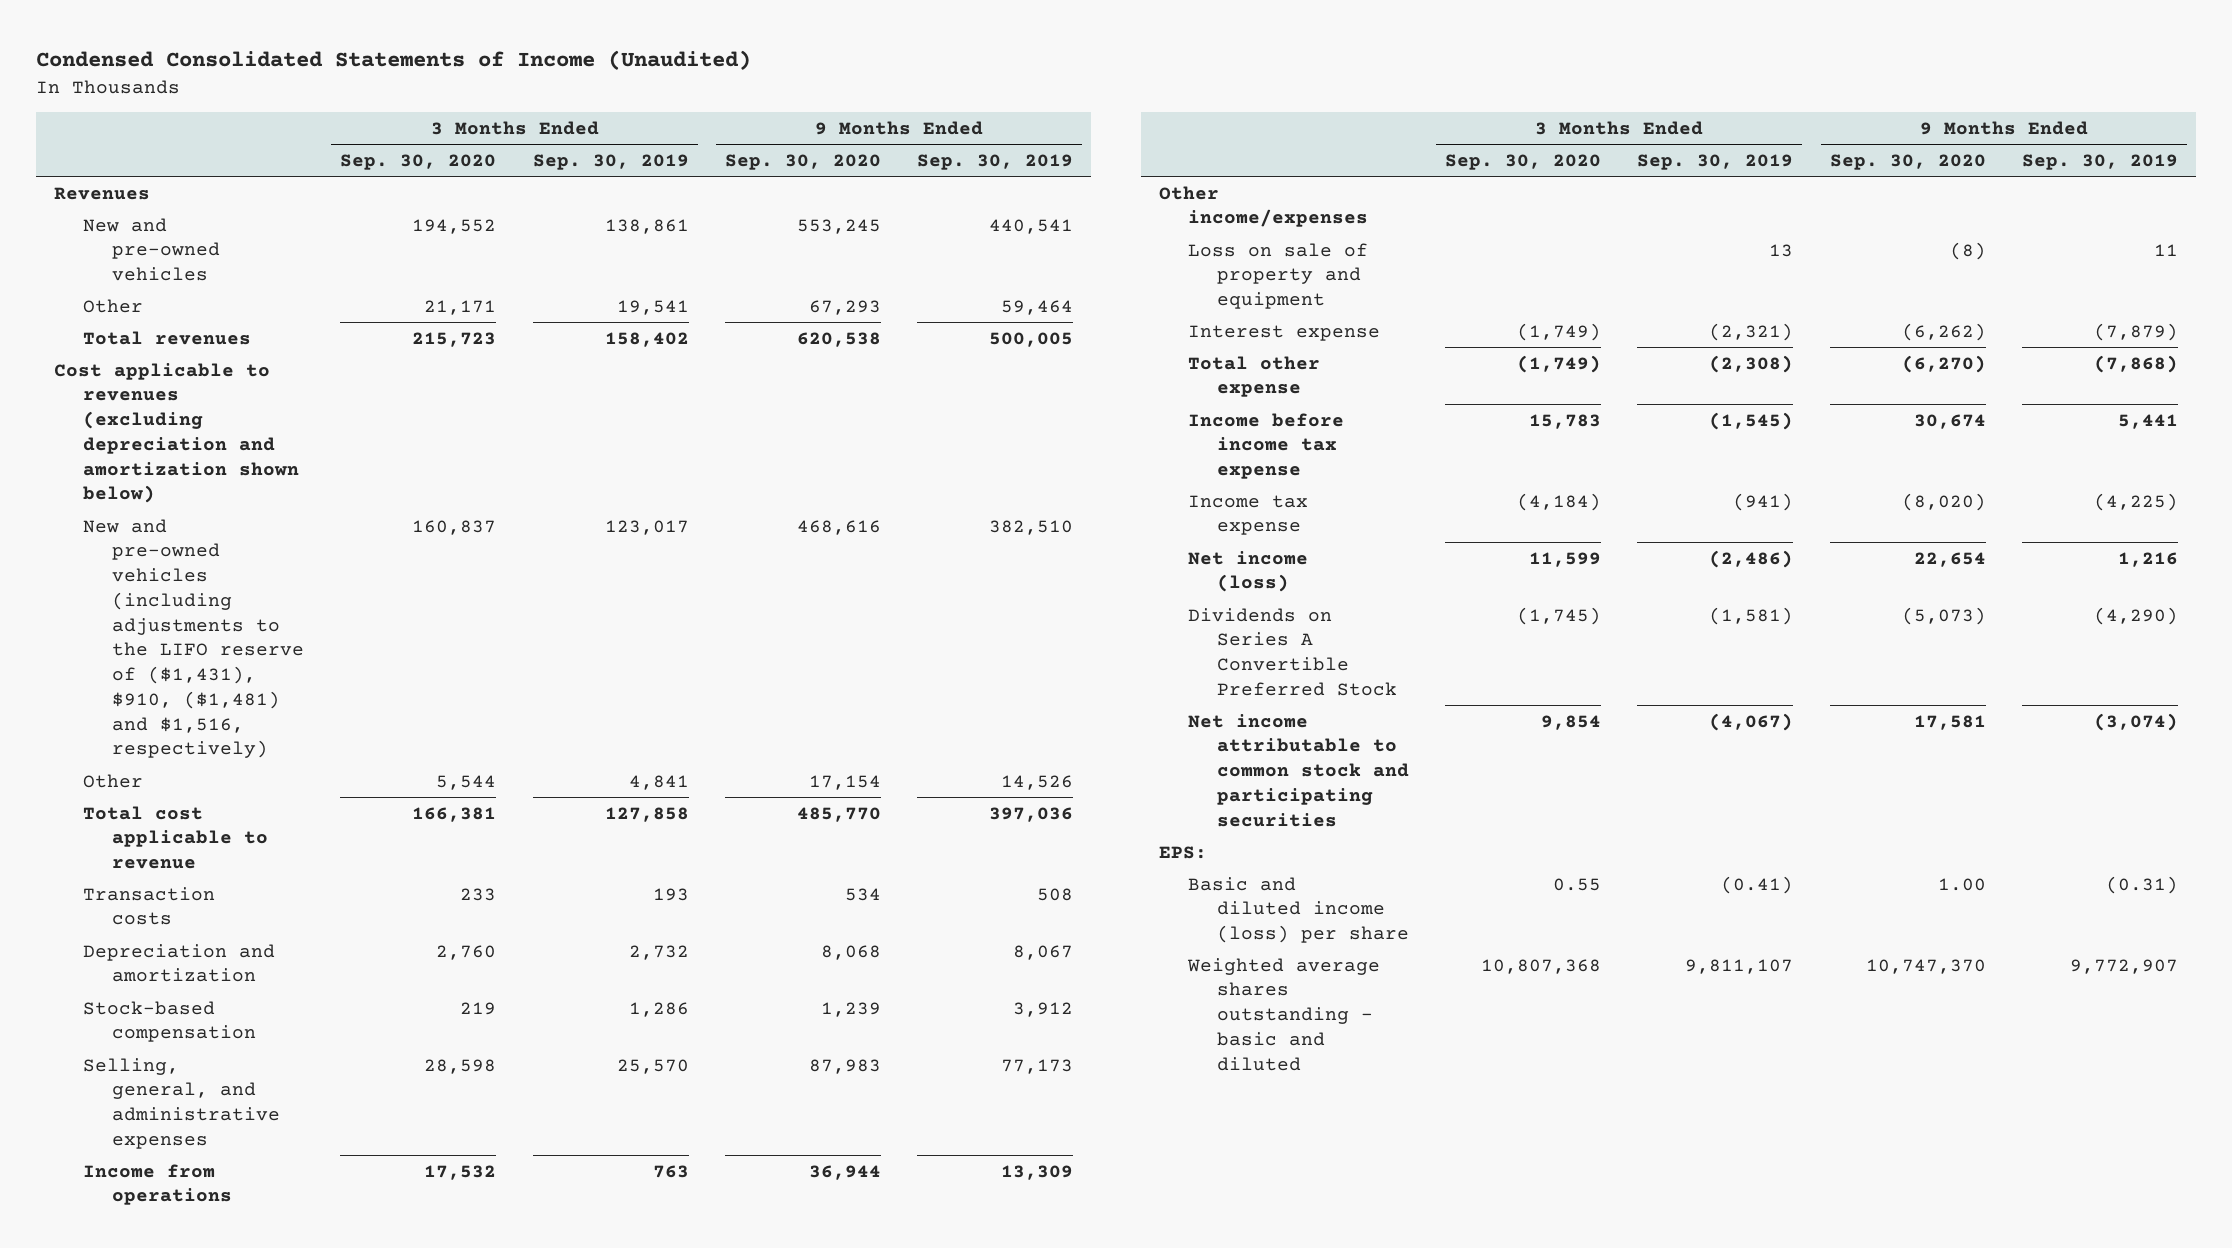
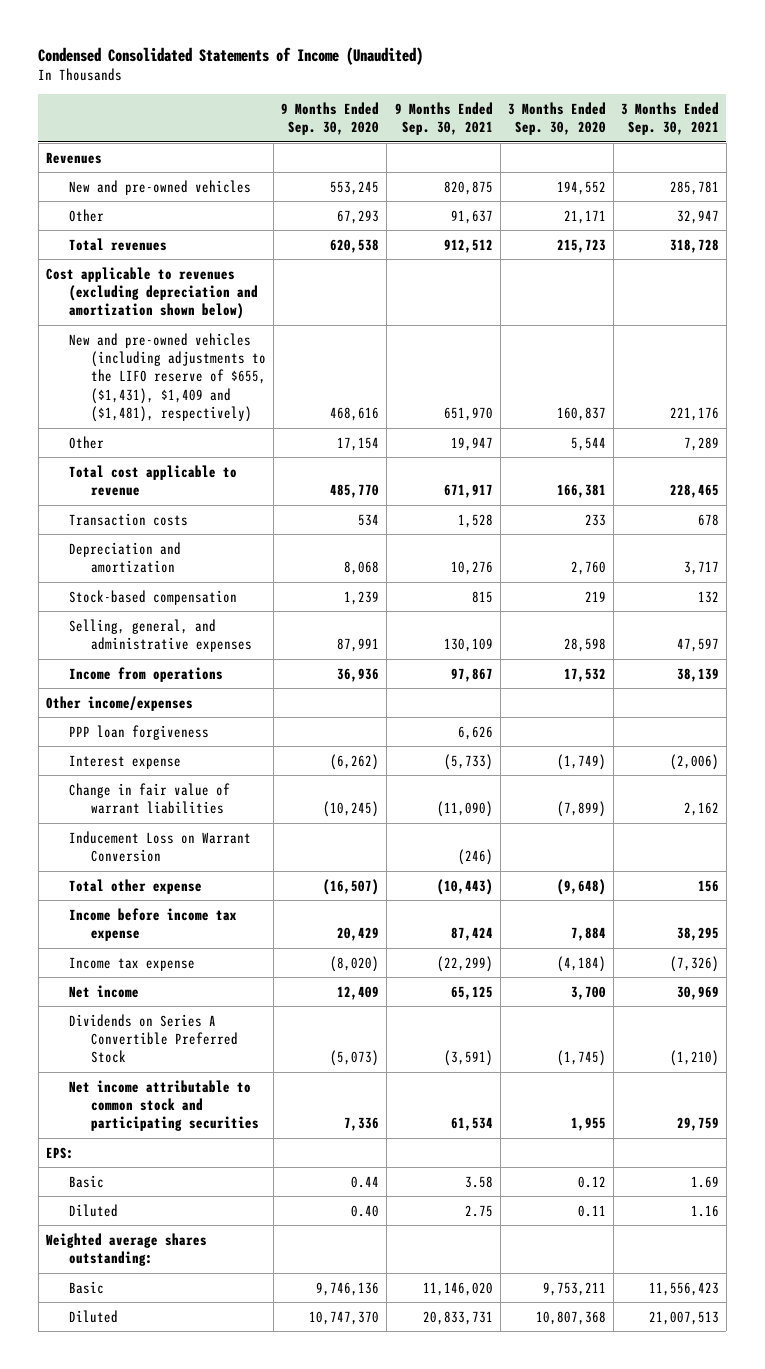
[532,154,689,171] Sep. 30, 2019 -> none
[917,154,1074,171] Sep. 30, 2019 -> none
none -> [394,101,493,136] 9 Months Ended Sep. 30, 2021
none -> [620,101,719,136] 3 Months Ended Sep. 30, 2021
[82,518,305,759] New and pre-owned vehicles (including adjustments to the LIFO reserve of ($1,431), $910, ($1,481) and $1,516, respectively) -> [68,332,267,423] New and pre-owned vehicles (including adjustments to the LIFO reserve of $655, ($1,431), $1,409 and ($1,481), respectively)
[808,1058,881,1074] 87,983 -> [337,637,380,652] 87,991
[808,1164,881,1180] 36,944 -> [337,667,380,682] 36,936
[1187,242,1368,310] Loss on sale of property and equipment -> none
none -> [68,724,209,740] PPP loan forgiveness
none -> [68,782,230,814] Change in fair value of warrant liabilities
none -> [68,830,251,862] Inducement Loss on Warrant Conversion
[1517,354,1602,373] (1,749) -> [556,878,606,895] (9,648)
[1901,354,1986,373] (6,270) -> [323,878,380,895] (16,507)
[1529,413,1602,429] 15,783 -> [570,926,606,941] 7,884
[1913,413,1986,429] 30,674 -> [337,926,380,941] 20,429
[1187,550,1308,593] Net income (loss) -> [68,984,139,998] Net income
[1529,551,1602,567] 11,599 -> [570,985,606,1000] 3,700
[1913,551,1986,567] 22,654 -> [337,985,380,1000] 12,409
[1541,714,1602,730] 9,854 -> [570,1117,606,1132] 1,955
[1913,714,1986,730] 17,581 -> [344,1117,380,1132] 7,336
[1187,876,1409,944] Basic and diluted income (loss) per share -> none
none -> [68,1174,104,1188] Basic
none -> [68,1203,118,1217] Diluted
none -> [45,1232,207,1266] Weighted average shares outstanding:
none -> [68,1280,104,1294] Basic
[1186,957,1380,1071] Weighted average shares outstanding - basic and diluted -> [68,1309,118,1323] Diluted

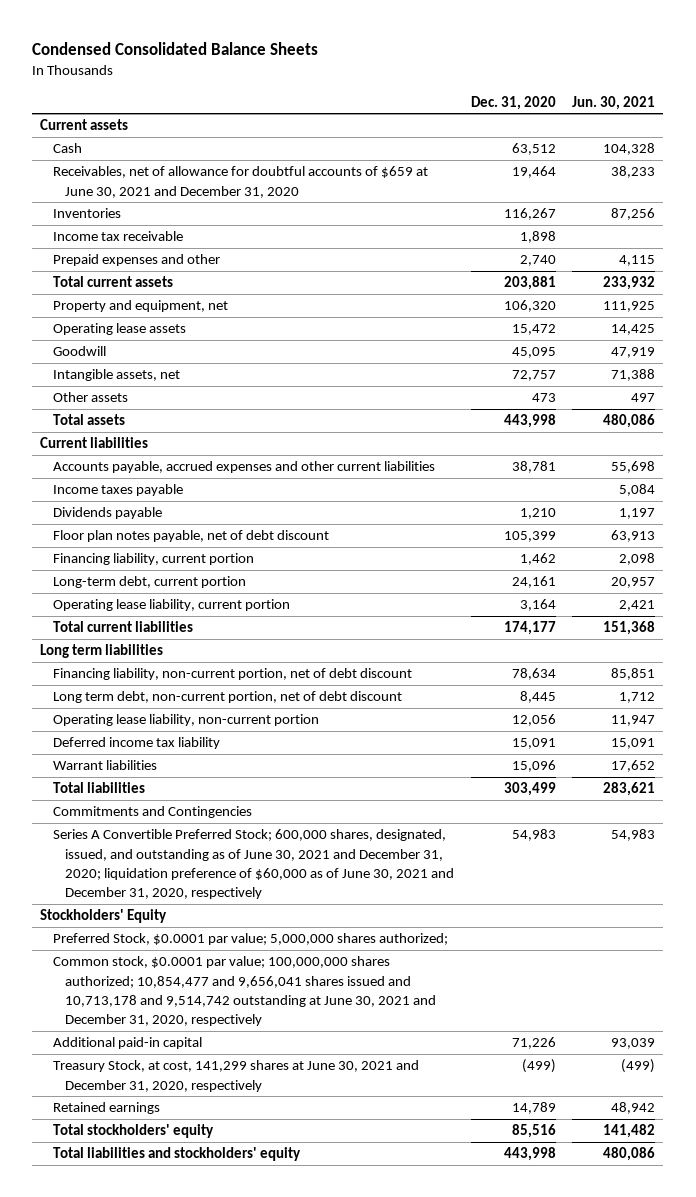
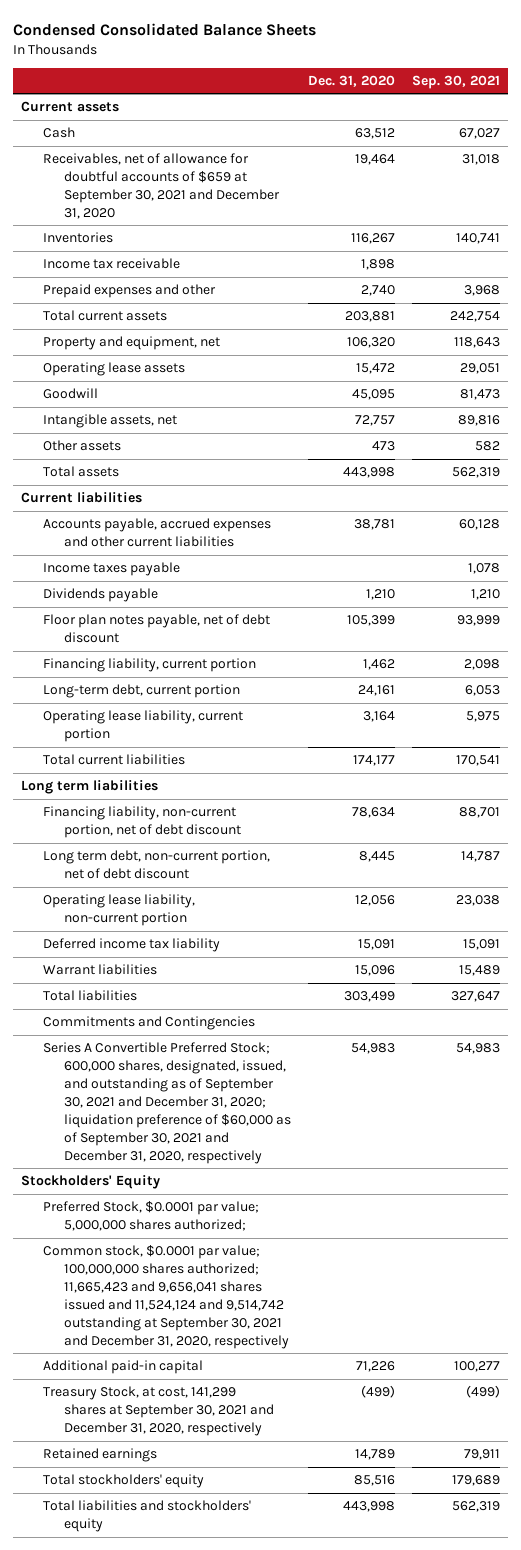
[572,95,656,110] Jun. 30, 2021 -> none
none -> [411,74,500,89] Sep. 30, 2021
[52,166,428,198] Receivables, net of allowance for doubtful accounts of $659 at June 30, 2021 and December 31, 2020 -> [42,153,281,219] Receivables, net of allowance for doubtful accounts of $659 at September 30, 2021 and December 31, 2020
[52,829,455,900] Series A Convertible Preferred Stock; 600,000 shares, designated, issued, and outstanding as of June 30, 2021 and December 31, 2020; liquidation preference of $60,000 as of June 30, 2021 and December 31, 2020, respectively -> [42,1042,292,1164] Series A Convertible Preferred Stock; 600,000 shares, designated, issued, and outstanding as of September 30, 2021 and December 31, 2020; liquidation preference of $60,000 as of September 30, 2021 and December 31, 2020, respectively
[52,956,437,1027] Common stock, $0.0001 par value; 100,000,000 shares authorized; 10,854,477 and 9,656,041 shares issued and 10,713,178 and 9,514,742 outstanding at June 30, 2021 and December 31, 2020, respectively -> [42,1245,290,1349] Common stock, $0.0001 par value; 100,000,000 shares authorized; 11,665,423 and 9,656,041 shares issued and 11,524,124 and 9,514,742 outstanding at September 30, 2021 and December 31, 2020, respectively
[52,1060,419,1092] Treasury Stock, at cost, 141,299 shares at June 30, 2021 and December 31, 2020, respectively -> [42,1386,275,1437] Treasury Stock, at cost, 141,299 shares at September 30, 2021 and December 31, 2020, respectively

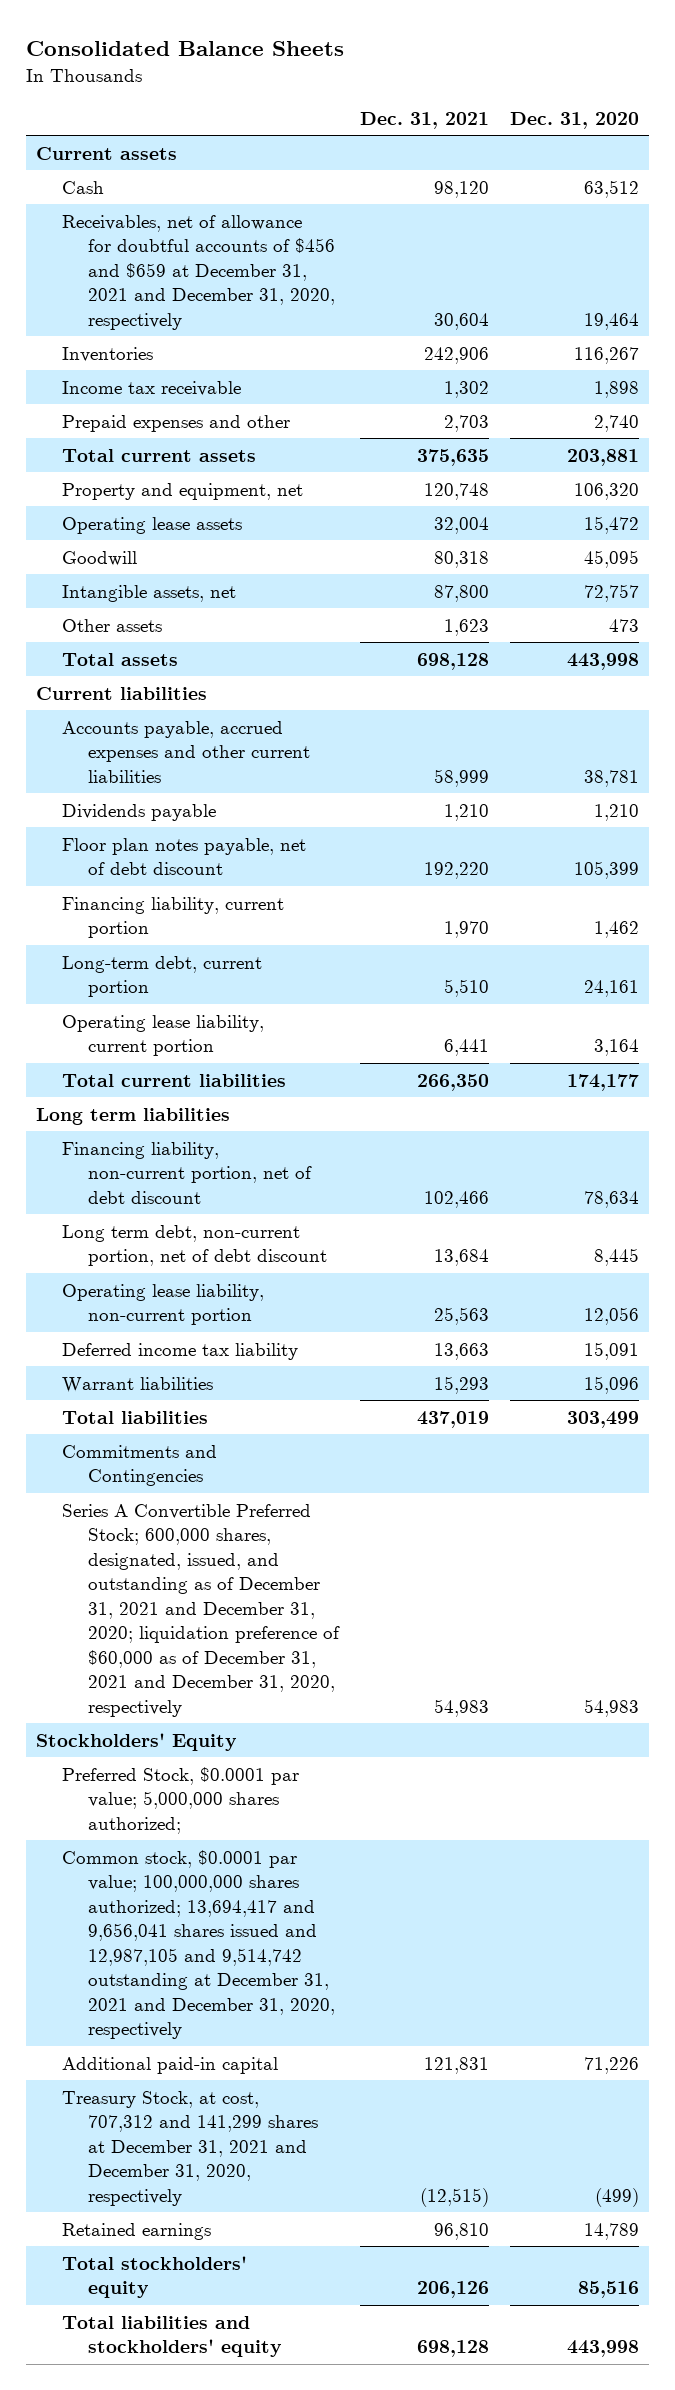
[12,22,316,36] Condensed Consolidated Balance Sheets -> [26,40,345,56] Consolidated Balance Sheets
[411,74,500,89] Sep. 30, 2021 -> none
none -> [359,111,489,129] Dec. 31, 2021
[42,153,281,219] Receivables, net of allowance for doubtful accounts of $659 at September 30, 2021 and December 31, 2020 -> [62,214,336,330] Receivables, net of allowance for doubtful accounts of $456 and $659 at December 31, 2021 and December 31, 2020, respectively
[42,562,180,577] Income taxes payable -> none
[42,1042,292,1164] Series A Convertible Preferred Stock; 600,000 shares, designated, issued, and outstanding as of September 30, 2021 and December 31, 2020; liquidation preference of $60,000 as of September 30, 2021 and December 31, 2020, respectively -> [62,1503,341,1717] Series A Convertible Preferred Stock; 600,000 shares, designated, issued, and outstanding as of December 31, 2021 and December 31, 2020; liquidation preference of $60,000 as of December 31, 2021 and December 31, 2020, respectively
[42,1245,290,1349] Common stock, $0.0001 par value; 100,000,000 shares authorized; 11,665,423 and 9,656,041 shares issued and 11,524,124 and 9,514,742 outstanding at September 30, 2021 and December 31, 2020, respectively -> [62,1849,336,2040] Common stock, $0.0001 par value; 100,000,000 shares authorized; 13,694,417 and 9,656,041 shares issued and 12,987,105 and 9,514,742 outstanding at December 31, 2021 and December 31, 2020, respectively
[42,1386,275,1437] Treasury Stock, at cost, 141,299 shares at September 30, 2021 and December 31, 2020, respectively -> [62,2090,319,2206] Treasury Stock, at cost, 707,312 and 141,299 shares at December 31, 2021 and December 31, 2020, respectively

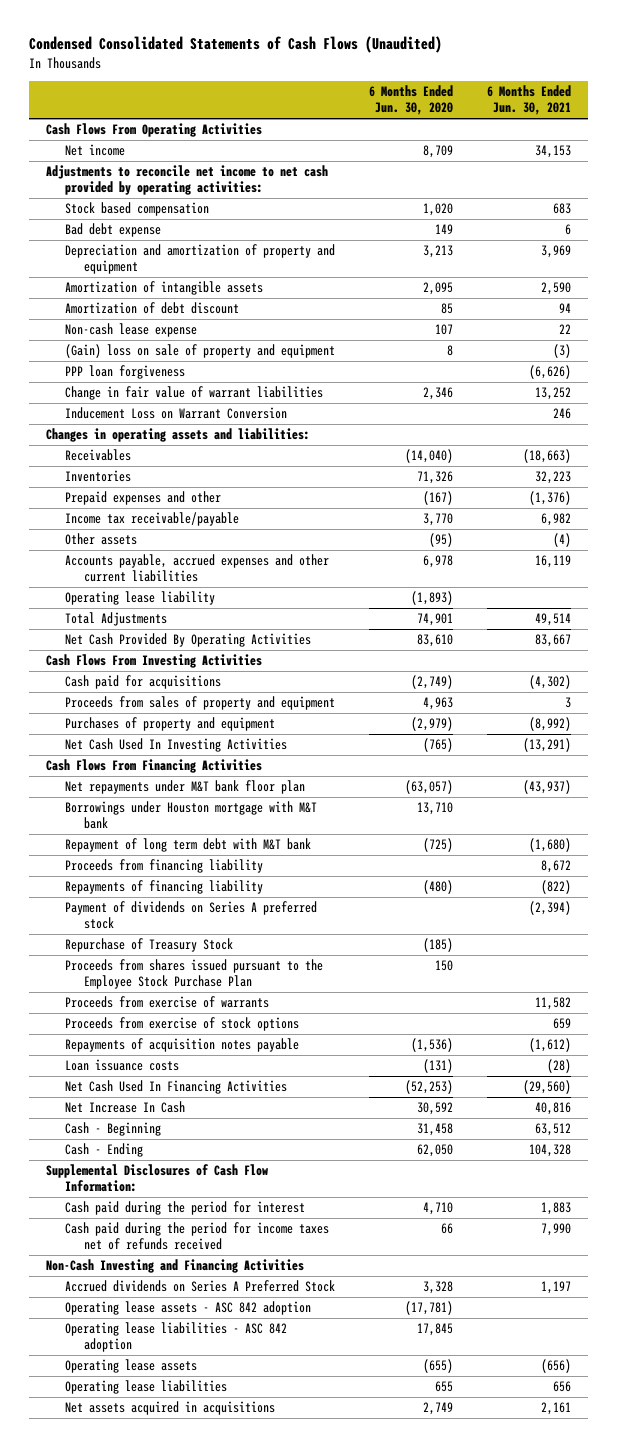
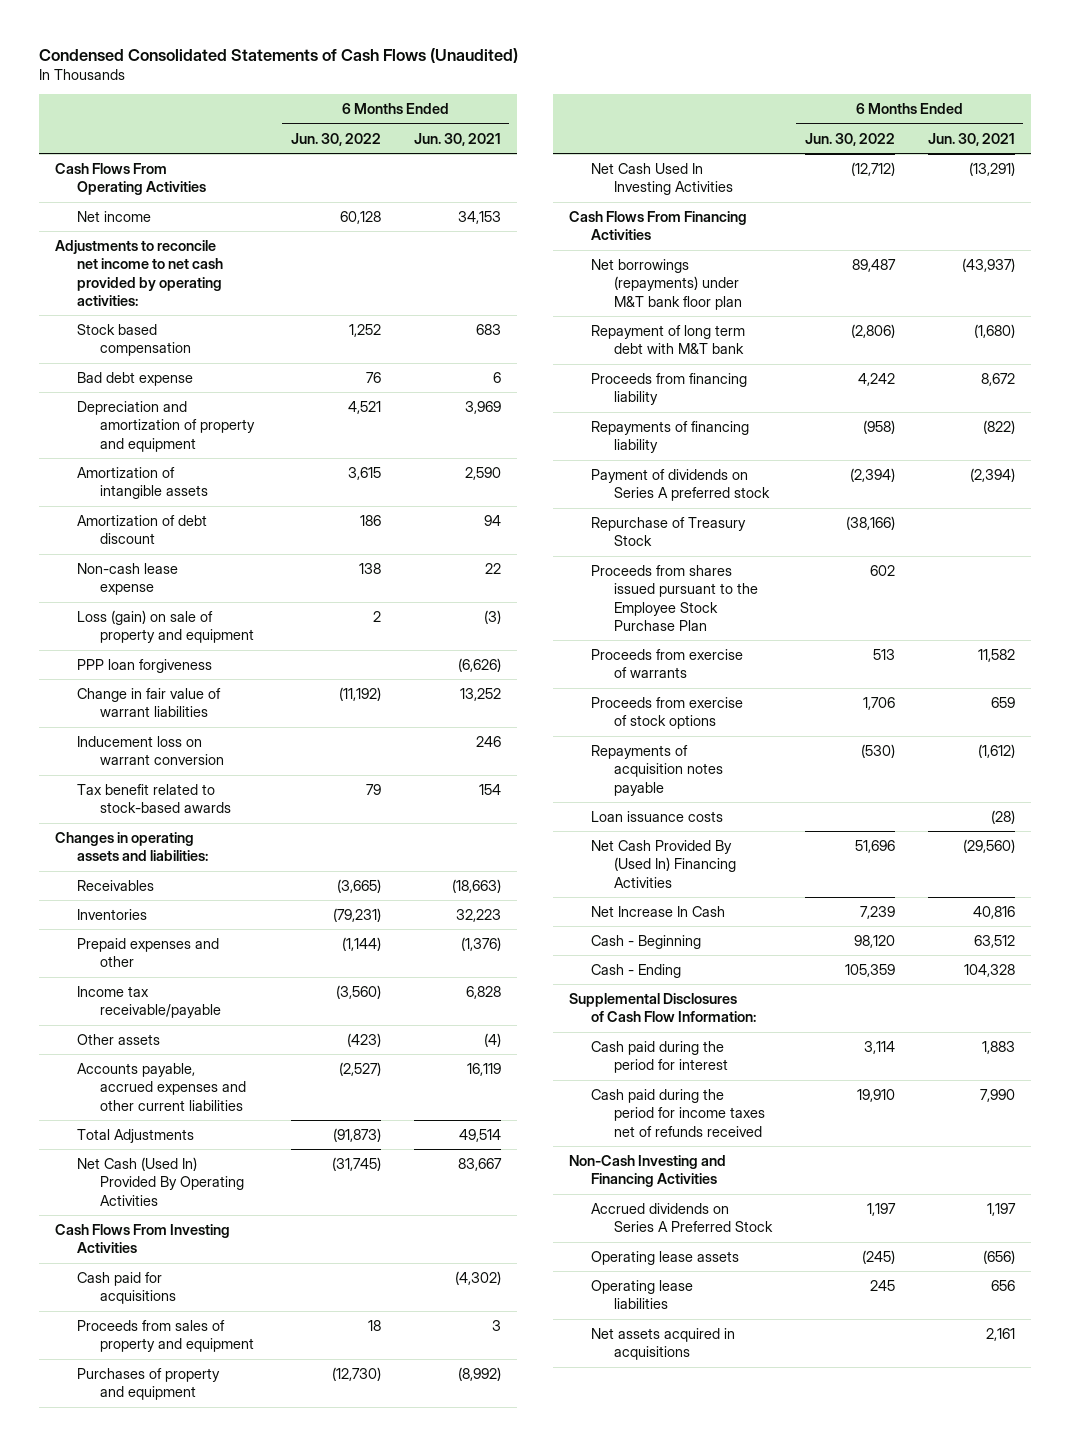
[369,85,454,116] 6 Months Ended Jun. 30, 2020 -> none
none -> [290,132,381,146] Jun. 30, 2022
[65,344,336,359] (Gain) loss on sale of property and equipment -> [77,609,254,644] Loss (gain) on sale of property and equipment
[65,407,288,420] Inducement Loss on Warrant Conversion -> [77,735,224,766] Inducement loss on warrant conversion
none -> [77,783,231,814] Tax benefit related to stock-based awards
[541,513,572,527] 6,982 -> [465,985,501,999] 6,828
[65,591,216,606] Operating lease liability -> none
[65,633,312,648] Net Cash Provided By Operating Activities -> [77,1156,244,1206] Net Cash (Used In) Provided By Operating Activities
[65,801,318,830] Borrowings under Houston mortgage with M&T bank -> none
[65,780,306,795] Net repayments under M&T bank floor plan -> [591,258,742,310] Net borrowings (repayments) under M&T bank floor plan
[65,1080,288,1095] Net Cash Used In Financing Activities -> [591,839,736,888] Net Cash Provided By (Used In) Financing Activities
[65,1301,312,1316] Operating lease assets - ASC 842 adoption -> none
[65,1322,288,1353] Operating lease liabilities - ASC 842 adoption -> none

